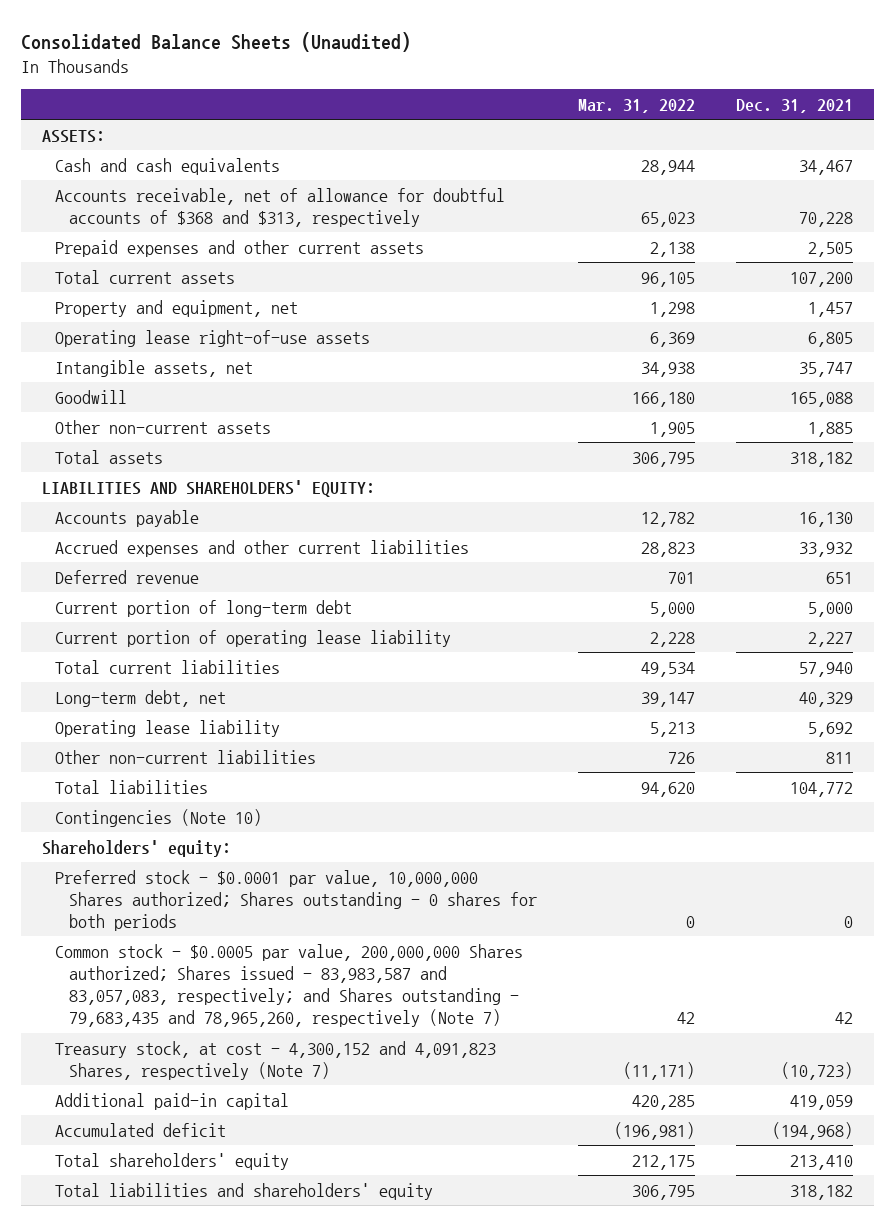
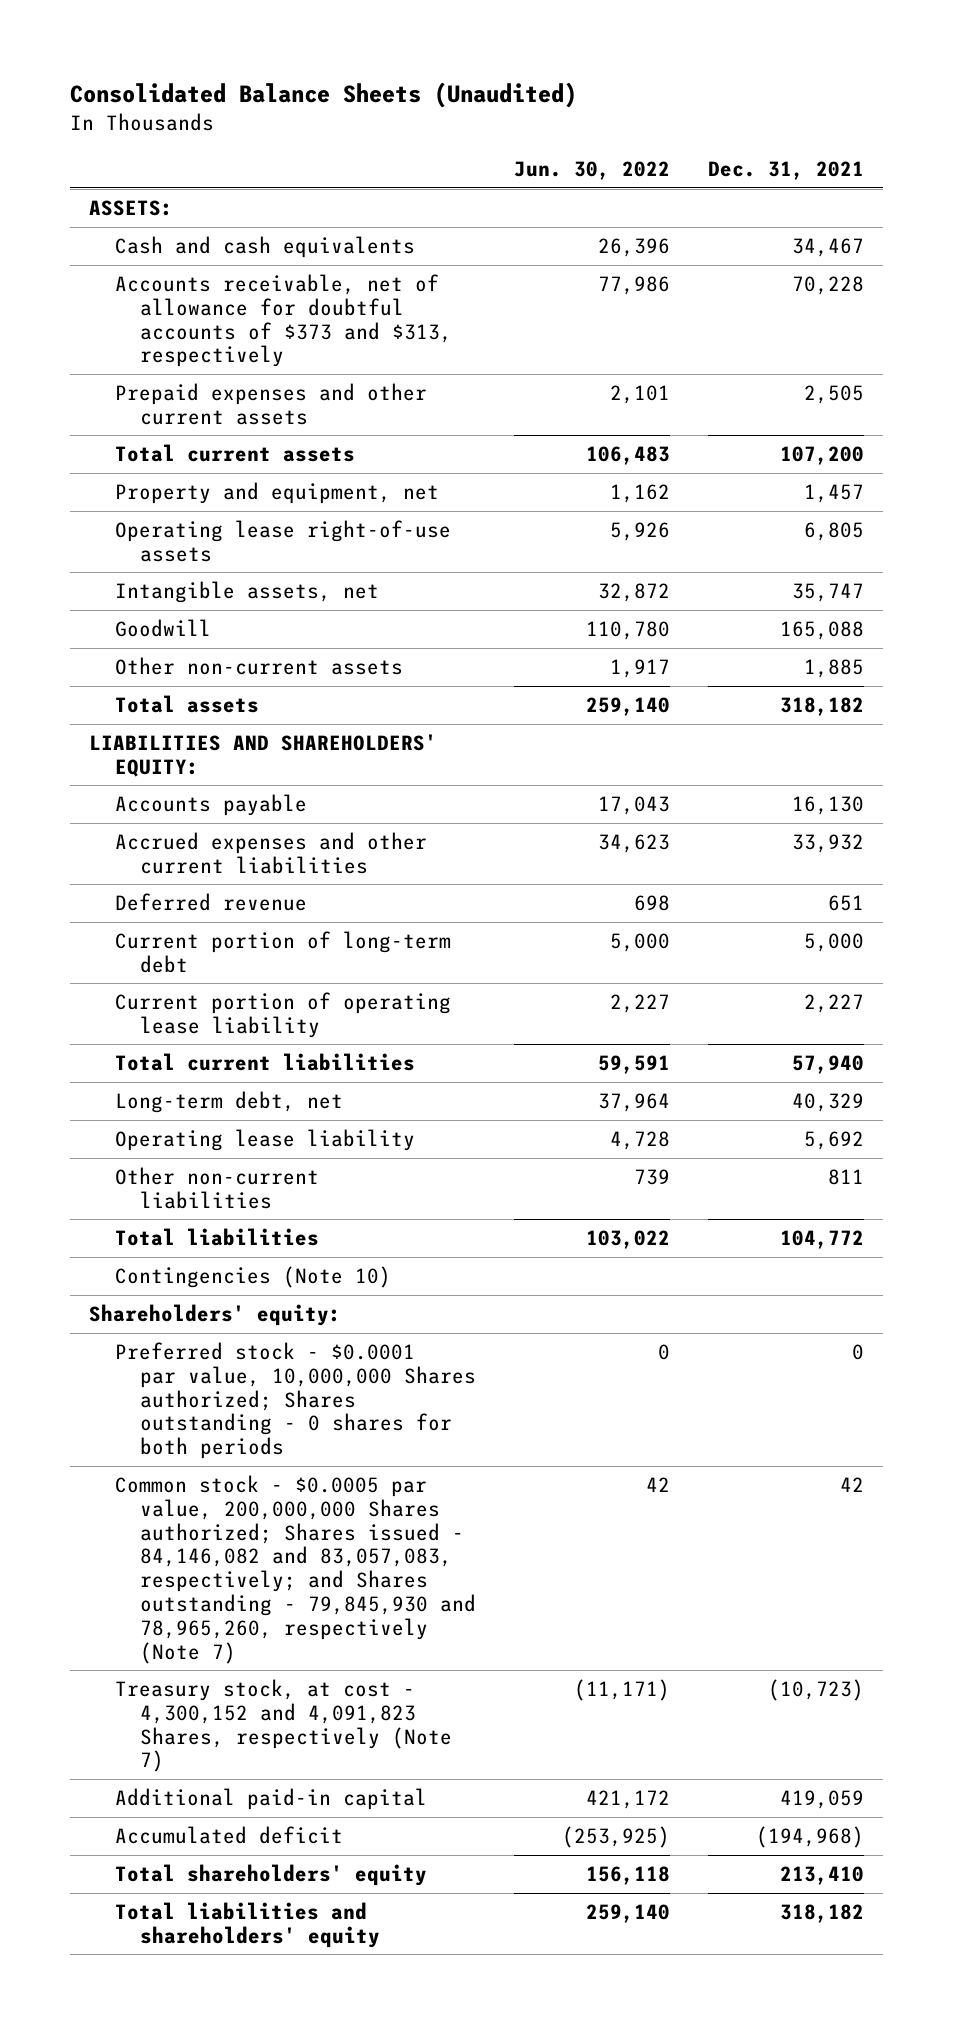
[578,98,696,113] Mar. 31, 2022 -> none
none -> [514,161,671,181] Jun. 30, 2022
[55,187,506,227] Accounts receivable, net of allowance for doubtful accounts of $368 and $313, respectively -> [114,274,453,368] Accounts receivable, net of allowance for doubtful accounts of $373 and $313, respectively
[55,943,524,1027] Common stock - $0.0005 par value, 200,000,000 Shares authorized; Shares issued - 83,983,587 and 83,057,083, respectively; and Shares outstanding - 79,683,435 and 78,965,260, respectively (Note 7) -> [114,1475,477,1664] Common stock - $0.0005 par value, 200,000,000 Shares authorized; Shares issued - 84,146,082 and 83,057,083, respectively; and Shares outstanding - 79,845,930 and 78,965,260, respectively (Note 7)

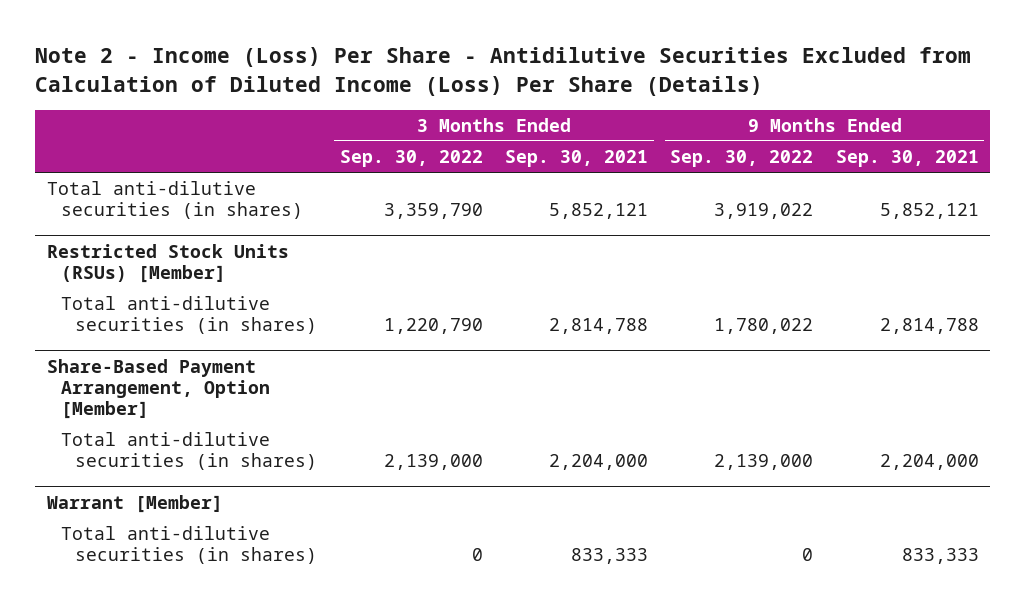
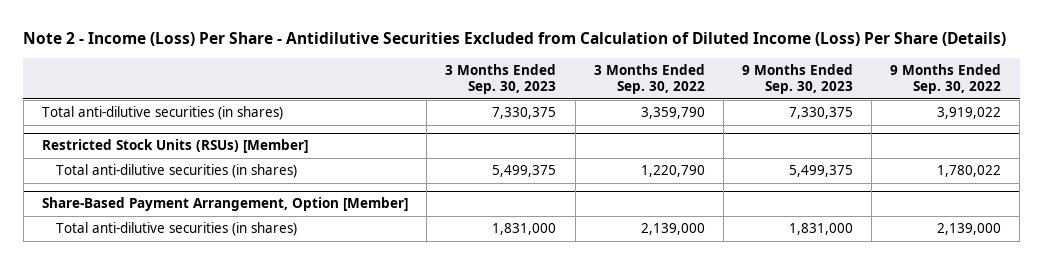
[504,150,648,168] Sep. 30, 2021 -> none
[835,150,979,168] Sep. 30, 2021 -> none
none -> [445,64,557,95] 3 Months Ended Sep. 30, 2023
none -> [741,64,853,95] 9 Months Ended Sep. 30, 2023
[46,494,223,513] Warrant [Member] -> none
[60,526,318,565] Total anti-dilutive securities (in shares) -> none

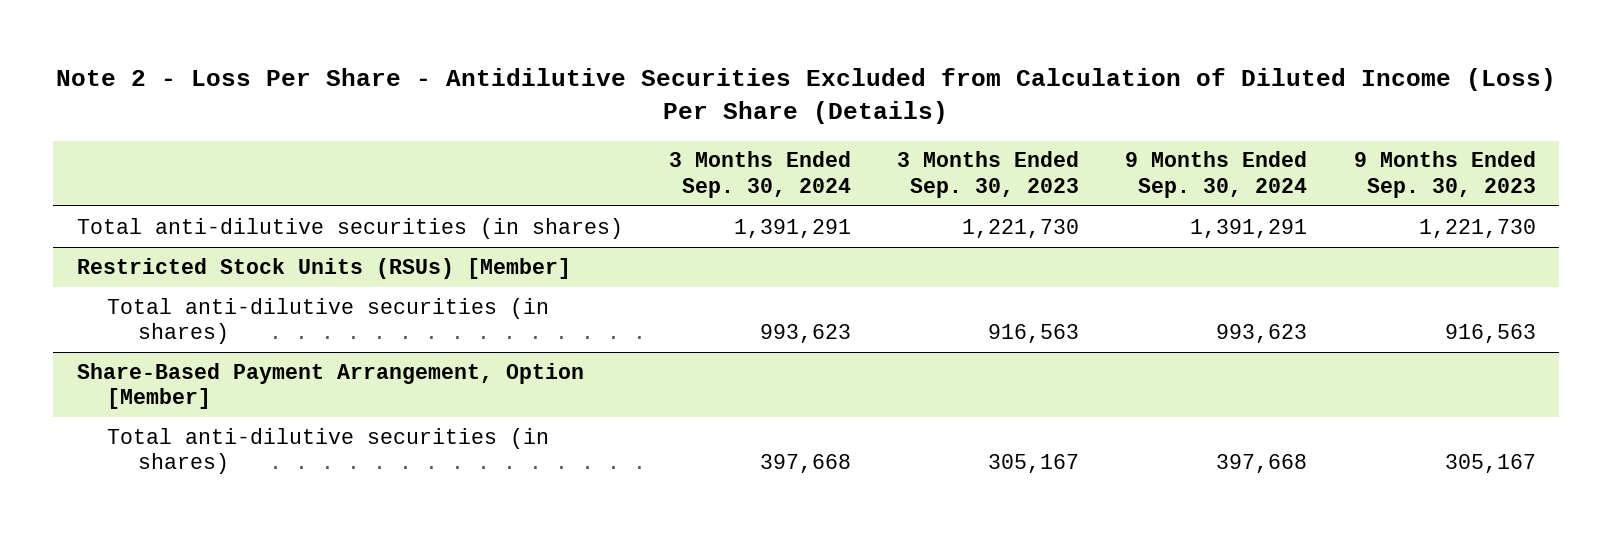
[23,32,1007,47] Note 2 - Income (Loss) Per Share - Antidilutive Securities Excluded from Calculation of Diluted Income (Loss) Per Share (Details) -> [56,68,1557,125] Note 2 - Loss Per Share - Antidilutive Securities Excluded from Calculation of Diluted Income (Loss) Per Share (Details)
[593,64,705,95] 3 Months Ended Sep. 30, 2022 -> none
[890,64,1002,95] 9 Months Ended Sep. 30, 2022 -> none
none -> [668,151,851,198] 3 Months Ended Sep. 30, 2024
none -> [1125,151,1308,198] 9 Months Ended Sep. 30, 2024
[492,107,557,120] 7,330,375 -> [962,218,1080,238] 1,221,730
[788,107,853,120] 7,330,375 -> [1418,218,1536,238] 1,221,730
[492,165,557,178] 5,499,375 -> [988,324,1080,344] 916,563
[788,165,853,178] 5,499,375 -> [1444,324,1536,344] 916,563
[492,223,557,236] 1,831,000 -> [988,454,1080,474] 305,167
[788,223,853,236] 1,831,000 -> [1444,454,1536,474] 305,167

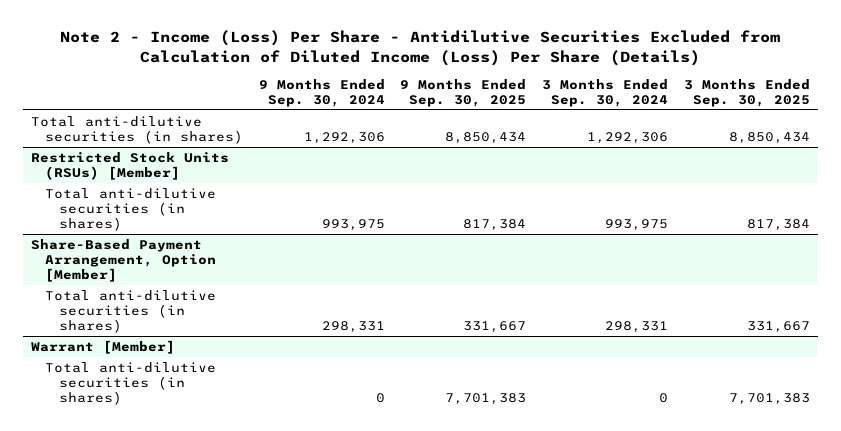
[56,68,1557,125] Note 2 - Loss Per Share - Antidilutive Securities Excluded from Calculation of Diluted Income (Loss) Per Share (Details) -> [60,30,781,66] Note 2 - Income (Loss) Per Share - Antidilutive Securities Excluded from Calculation of Diluted Income (Loss) Per Share (Details)
[897,151,1080,198] 3 Months Ended Sep. 30, 2023 -> none
[1353,151,1536,198] 9 Months Ended Sep. 30, 2023 -> none
none -> [400,78,527,107] 9 Months Ended Sep. 30, 2025
none -> [683,78,810,107] 3 Months Ended Sep. 30, 2025
[733,218,851,238] 1,391,291 -> [587,131,669,144] 1,292,306
[1190,218,1308,238] 1,391,291 -> [303,131,385,144] 1,292,306
[759,324,851,344] 993,623 -> [605,218,669,231] 993,975
[1216,324,1308,344] 993,623 -> [321,218,385,231] 993,975
[759,454,851,474] 397,668 -> [605,320,669,333] 298,331
[1216,454,1308,474] 397,668 -> [321,320,385,333] 298,331
none -> [30,339,175,354] Warrant [Member]
none -> [44,361,216,405] Total anti-dilutive securities (in shares)

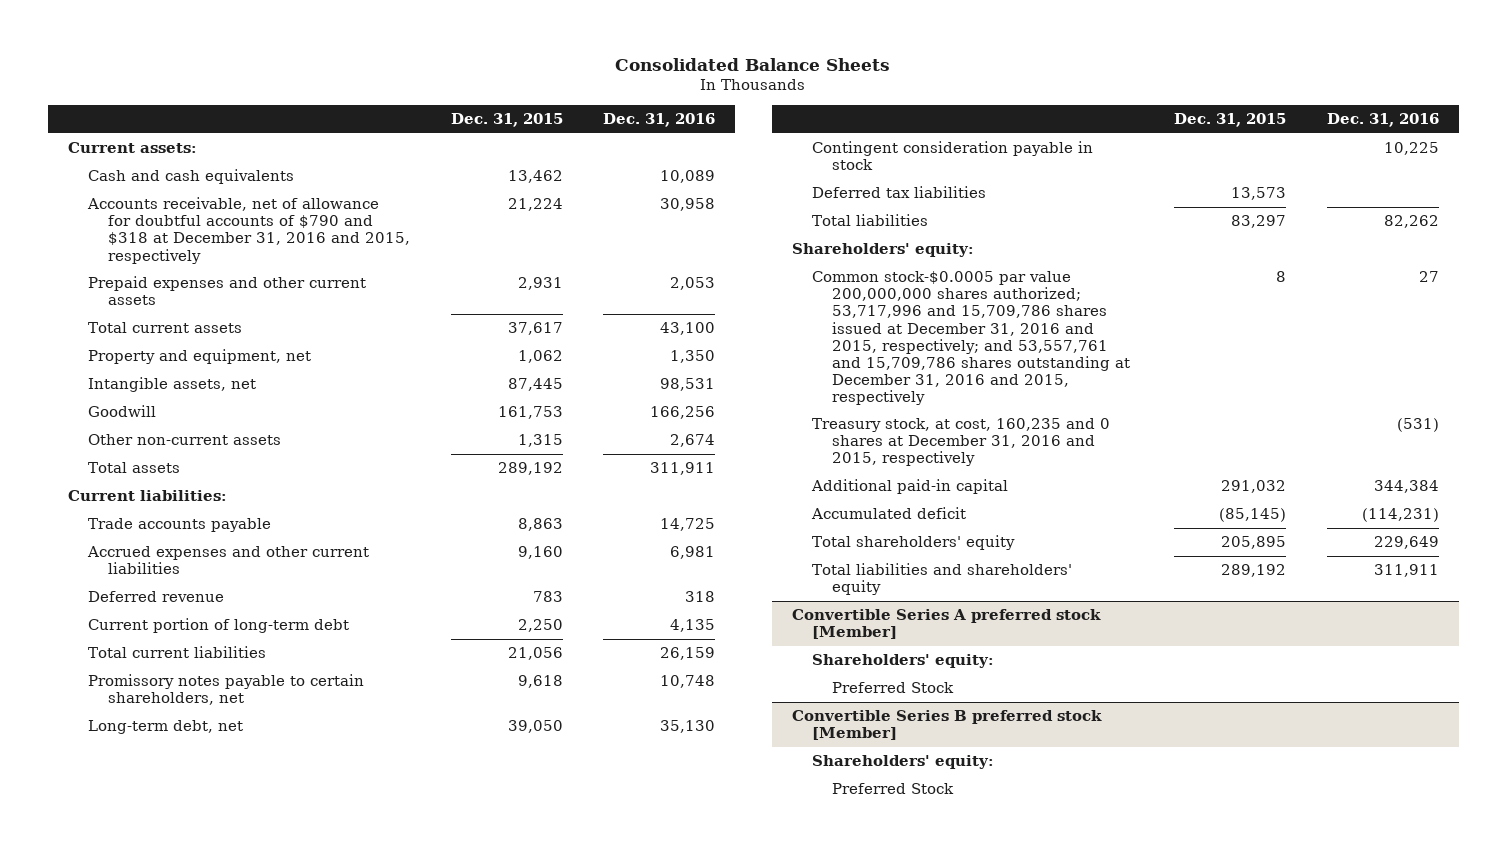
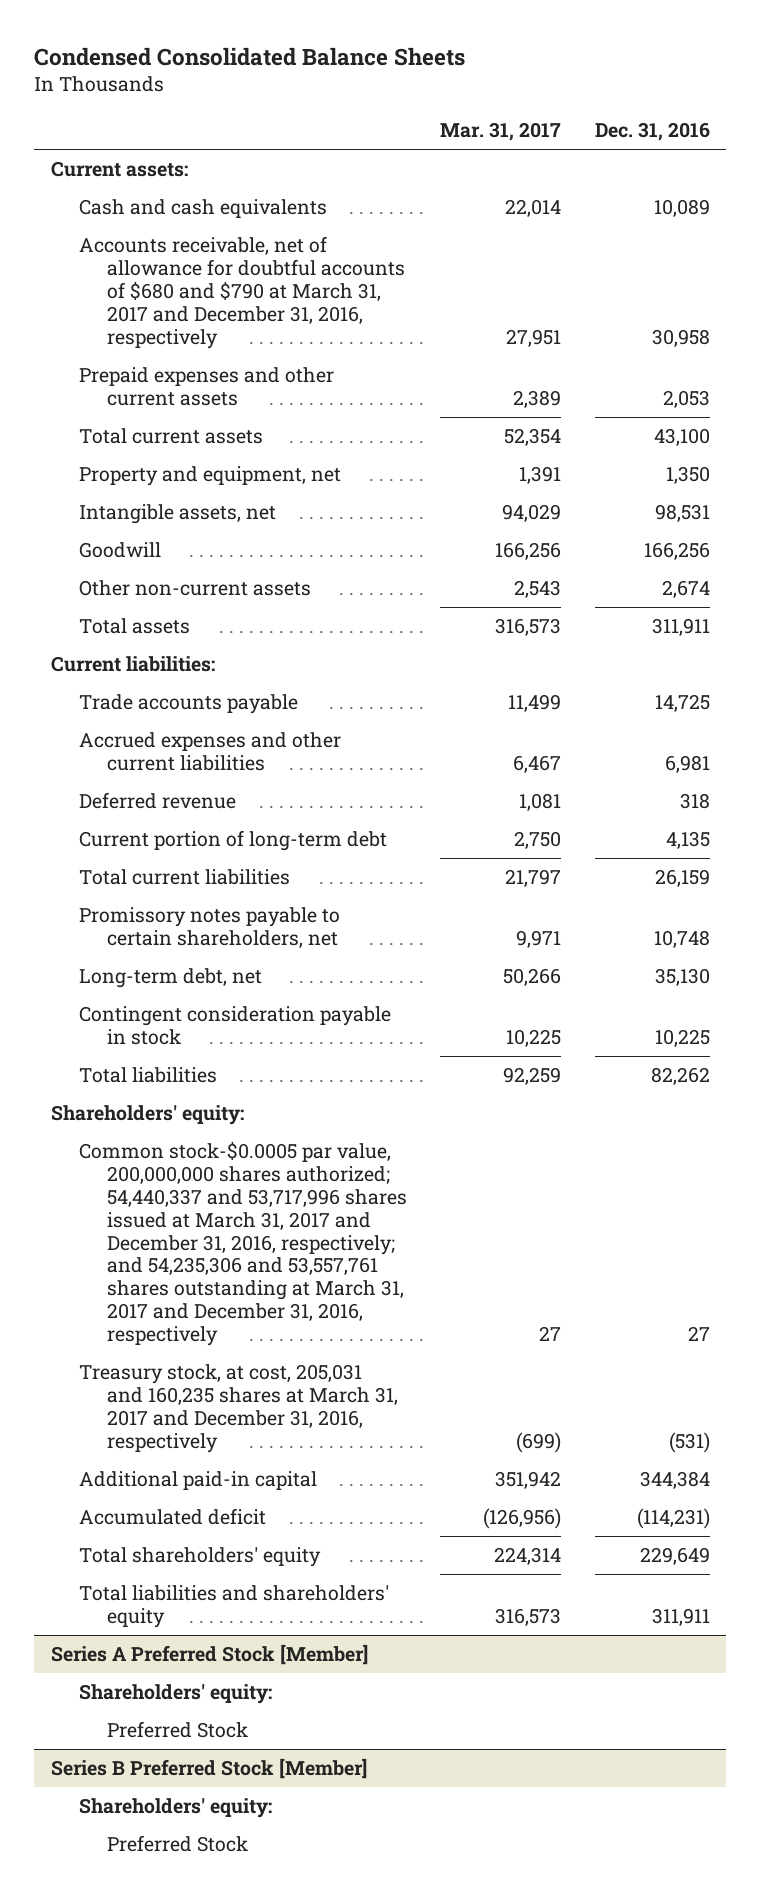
[615,57,891,71] Consolidated Balance Sheets -> [34,46,466,66] Condensed Consolidated Balance Sheets
[450,113,563,128] Dec. 31, 2015 -> none
none -> [440,122,562,142] Mar. 31, 2017
[87,197,411,264] Accounts receivable, net of allowance for doubtful accounts of $790 and $318 at December 31, 2016 and 2015, respectively -> [78,236,406,349] Accounts receivable, net of allowance for doubtful accounts of $680 and $790 at March 31, 2017 and December 31, 2016, respectively
[811,186,986,199] Deferred tax liabilities -> none
[811,271,1130,405] Common stock-$0.0005 par value 200,000,000 shares authorized; 53,717,996 and 15,709,786 shares issued at December 31, 2016 and 2015, respectively; and 53,557,761 and 15,709,786 shares outstanding at December 31, 2016 and 2015, respectively -> [78,1141,408,1346] Common stock-$0.0005 par value, 200,000,000 shares authorized; 54,440,337 and 53,717,996 shares issued at March 31, 2017 and December 31, 2016, respectively; and 54,235,306 and 53,557,761 shares outstanding at March 31, 2017 and December 31, 2016, respectively
[811,418,1110,467] Treasury stock, at cost, 160,235 and 0 shares at December 31, 2016 and 2015, respectively -> [78,1364,399,1453] Treasury stock, at cost, 205,031 and 160,235 shares at March 31, 2017 and December 31, 2016, respectively
[791,609,1101,640] Convertible Series A preferred stock [Member] -> [50,1644,368,1666] Series A Preferred Stock [Member]
[791,710,1102,741] Convertible Series B preferred stock [Member] -> [50,1758,367,1780] Series B Preferred Stock [Member]

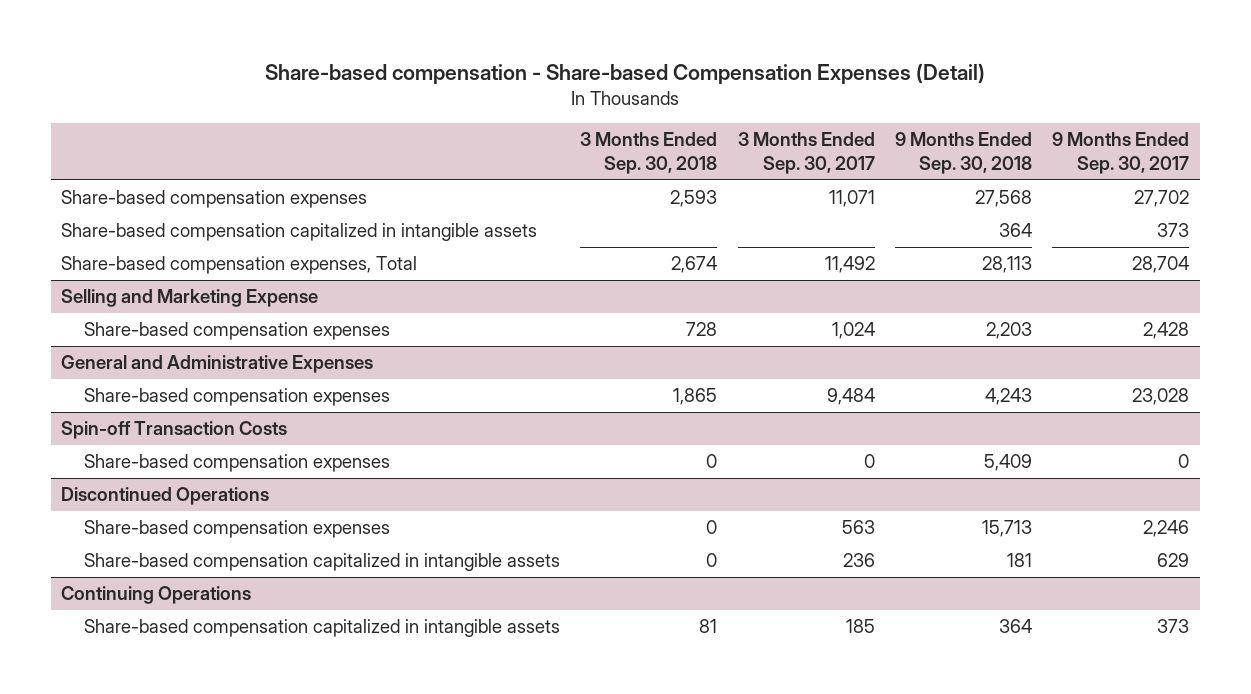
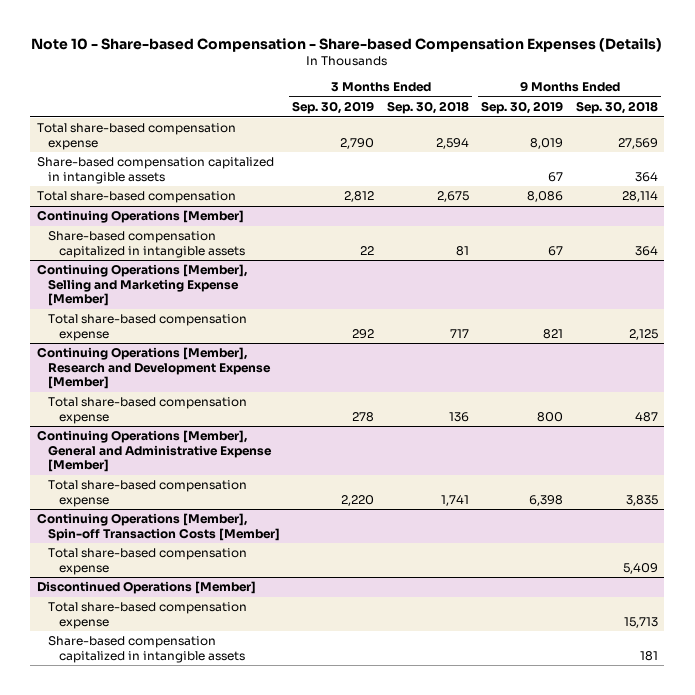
[265,62,986,85] Share-based compensation - Share-based Compensation Expenses (Detail) -> [31,37,663,52] Note 10 - Share-based Compensation - Share-based Compensation Expenses (Details)
[737,132,875,174] 3 Months Ended Sep. 30, 2017 -> none
[1052,132,1190,174] 9 Months Ended Sep. 30, 2017 -> none
none -> [292,101,375,115] Sep. 30, 2019
none -> [481,101,564,115] Sep. 30, 2019
[61,190,368,209] Share-based compensation expenses -> [36,123,236,150] Total share-based compensation expense
[670,190,718,208] 2,593 -> [435,137,469,149] 2,594
[975,190,1033,208] 27,568 -> [617,137,658,149] 27,569
[61,289,319,308] Selling and Marketing Expense -> none
[83,322,390,341] Share-based compensation expenses -> none
[61,355,374,374] General and Administrative Expenses -> none
[83,388,390,407] Share-based compensation expenses -> none
[61,421,288,440] Spin-off Transaction Costs -> none
[83,454,390,473] Share-based compensation expenses -> none
[61,487,270,506] Discontinued Operations -> none
[83,520,390,539] Share-based compensation expenses -> none
[83,553,560,572] Share-based compensation capitalized in intangible assets -> none
[61,256,418,275] Share-based compensation expenses, Total -> [36,191,236,204] Total share-based compensation
[671,256,718,274] 2,674 -> [436,191,469,203] 2,675
[982,256,1033,274] 28,113 -> [621,191,658,203] 28,114
[61,586,252,605] Continuing Operations -> [36,210,244,224] Continuing Operations [Member]
none -> [36,264,247,307] Continuing Operations [Member], Selling and Marketing Expense [Member]
none -> [47,314,247,341] Total share-based compensation expense
none -> [36,347,271,390] Continuing Operations [Member], Research and Development Expense [Member]
none -> [47,397,247,424] Total share-based compensation expense
none -> [36,430,272,473] Continuing Operations [Member], General and Administrative Expense [Member]
none -> [47,480,247,507] Total share-based compensation expense
none -> [36,513,280,541] Continuing Operations [Member], Spin-off Transaction Costs [Member]
none -> [47,548,247,575] Total share-based compensation expense
none -> [36,581,256,595] Discontinued Operations [Member]
none -> [47,602,247,629] Total share-based compensation expense
none -> [47,636,246,663] Share-based compensation capitalized in intangible assets

